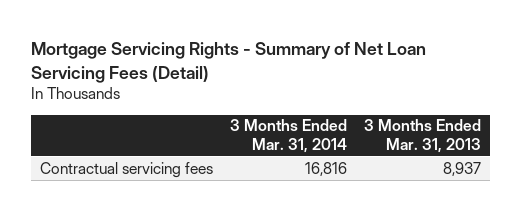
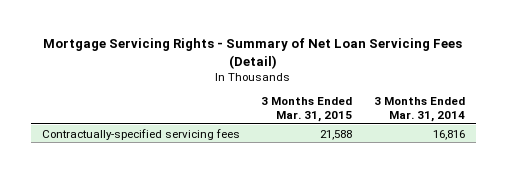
[364,119,482,154] 3 Months Ended Mar. 31, 2013 -> none
none -> [261,96,353,123] 3 Months Ended Mar. 31, 2015
[39,161,213,178] Contractual servicing fees -> [41,128,240,140] Contractually-specified servicing fees

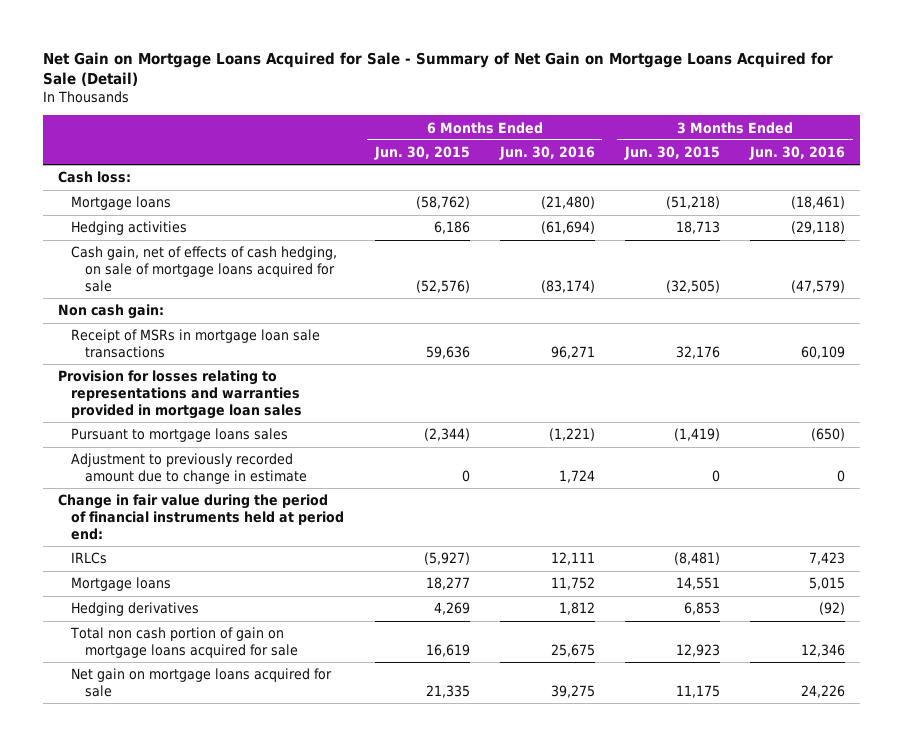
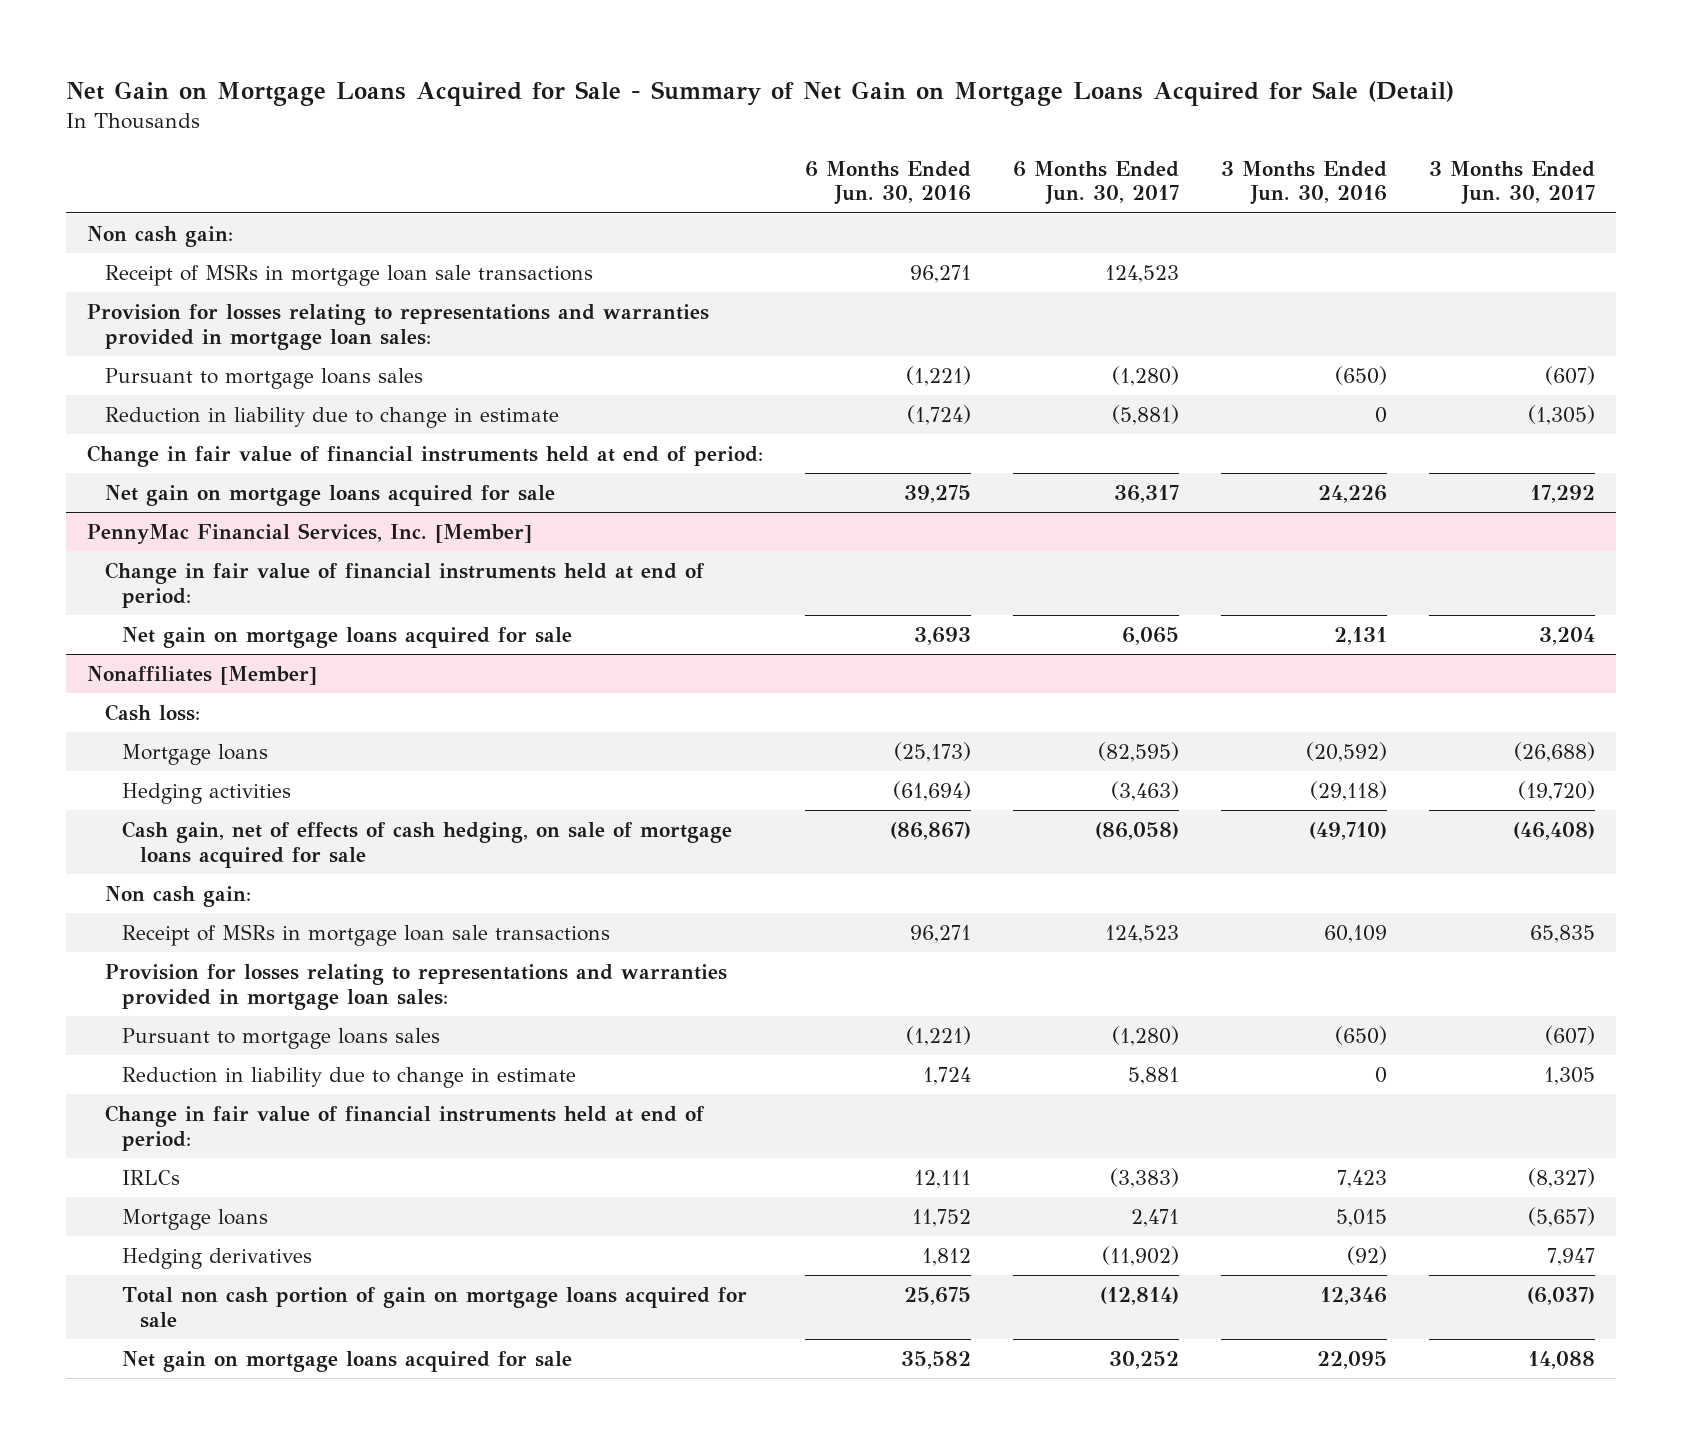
[373,146,470,161] Jun. 30, 2015 -> none
[623,146,720,161] Jun. 30, 2015 -> none
none -> [1012,160,1179,206] 6 Months Ended Jun. 30, 2017
none -> [1428,160,1595,206] 3 Months Ended Jun. 30, 2017
none -> [87,225,234,247] Non cash gain:
none -> [104,263,593,286] Receipt of MSRs in mortgage loan sale transactions
none -> [87,303,710,350] Provision for losses relating to representations and warranties provided in mortgage loan sales:
none -> [104,367,423,389] Pursuant to mortgage loans sales
none -> [104,406,559,428] Reduction in liability due to change in estimate
none -> [87,444,764,467] Change in fair value of financial instruments held at end of period:
[71,668,333,697] Net gain on mortgage loans acquired for sale -> [104,484,555,506] Net gain on mortgage loans acquired for sale
none -> [87,522,533,544] PennyMac Financial Services, Inc. [Member]
none -> [104,561,705,608] Change in fair value of financial instruments held at end of period:
none -> [122,626,573,648] Net gain on mortgage loans acquired for sale
none -> [87,665,318,685] Nonaffiliates [Member]
[540,196,595,210] (21,480) -> [893,741,971,762] (25,173)
[791,196,846,210] (18,461) -> [1305,741,1387,762] (20,592)
[540,279,595,293] (83,174) -> [889,821,971,840] (86,867)
[791,279,846,293] (47,579) -> [1308,821,1387,840] (49,710)
[58,370,303,419] Provision for losses relating to representations and warranties provided in mortgage loan sales -> [104,963,727,1010] Provision for losses relating to representations and warranties provided in mortgage loan sales:
[71,453,307,484] Adjustment to previously recorded amount due to change in estimate -> [122,1066,577,1088] Reduction in liability due to change in estimate
[58,494,345,540] Change in fair value during the period of financial instruments held at period end: -> [104,1104,705,1151] Change in fair value of financial instruments held at end of period:
none -> [122,1350,573,1372] Net gain on mortgage loans acquired for sale

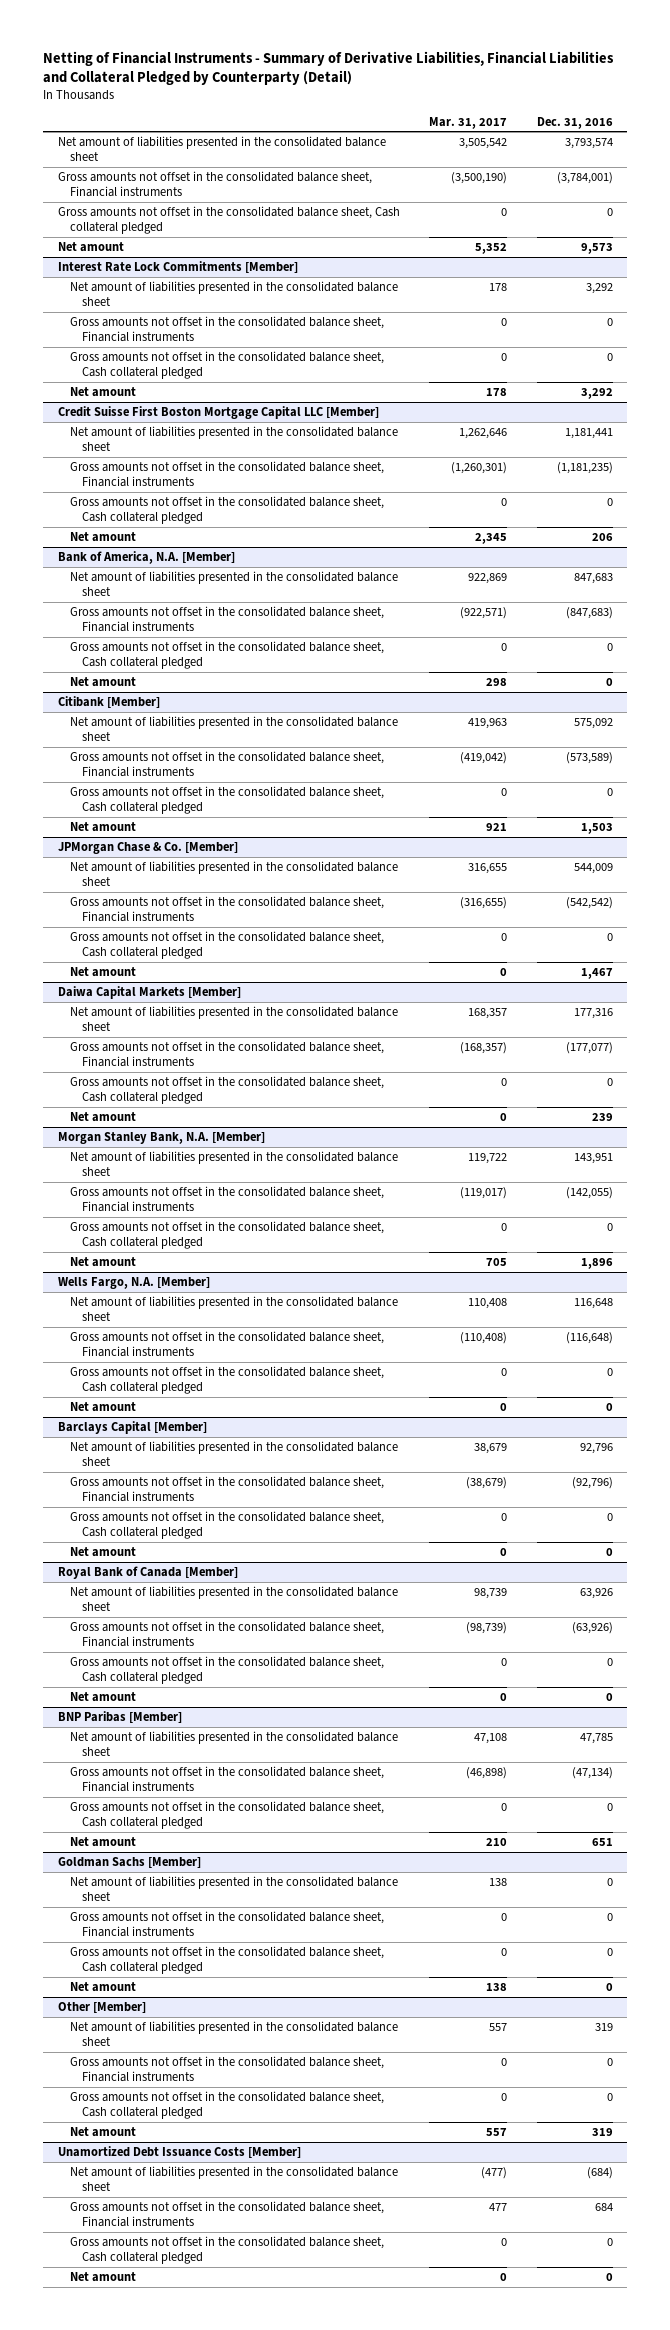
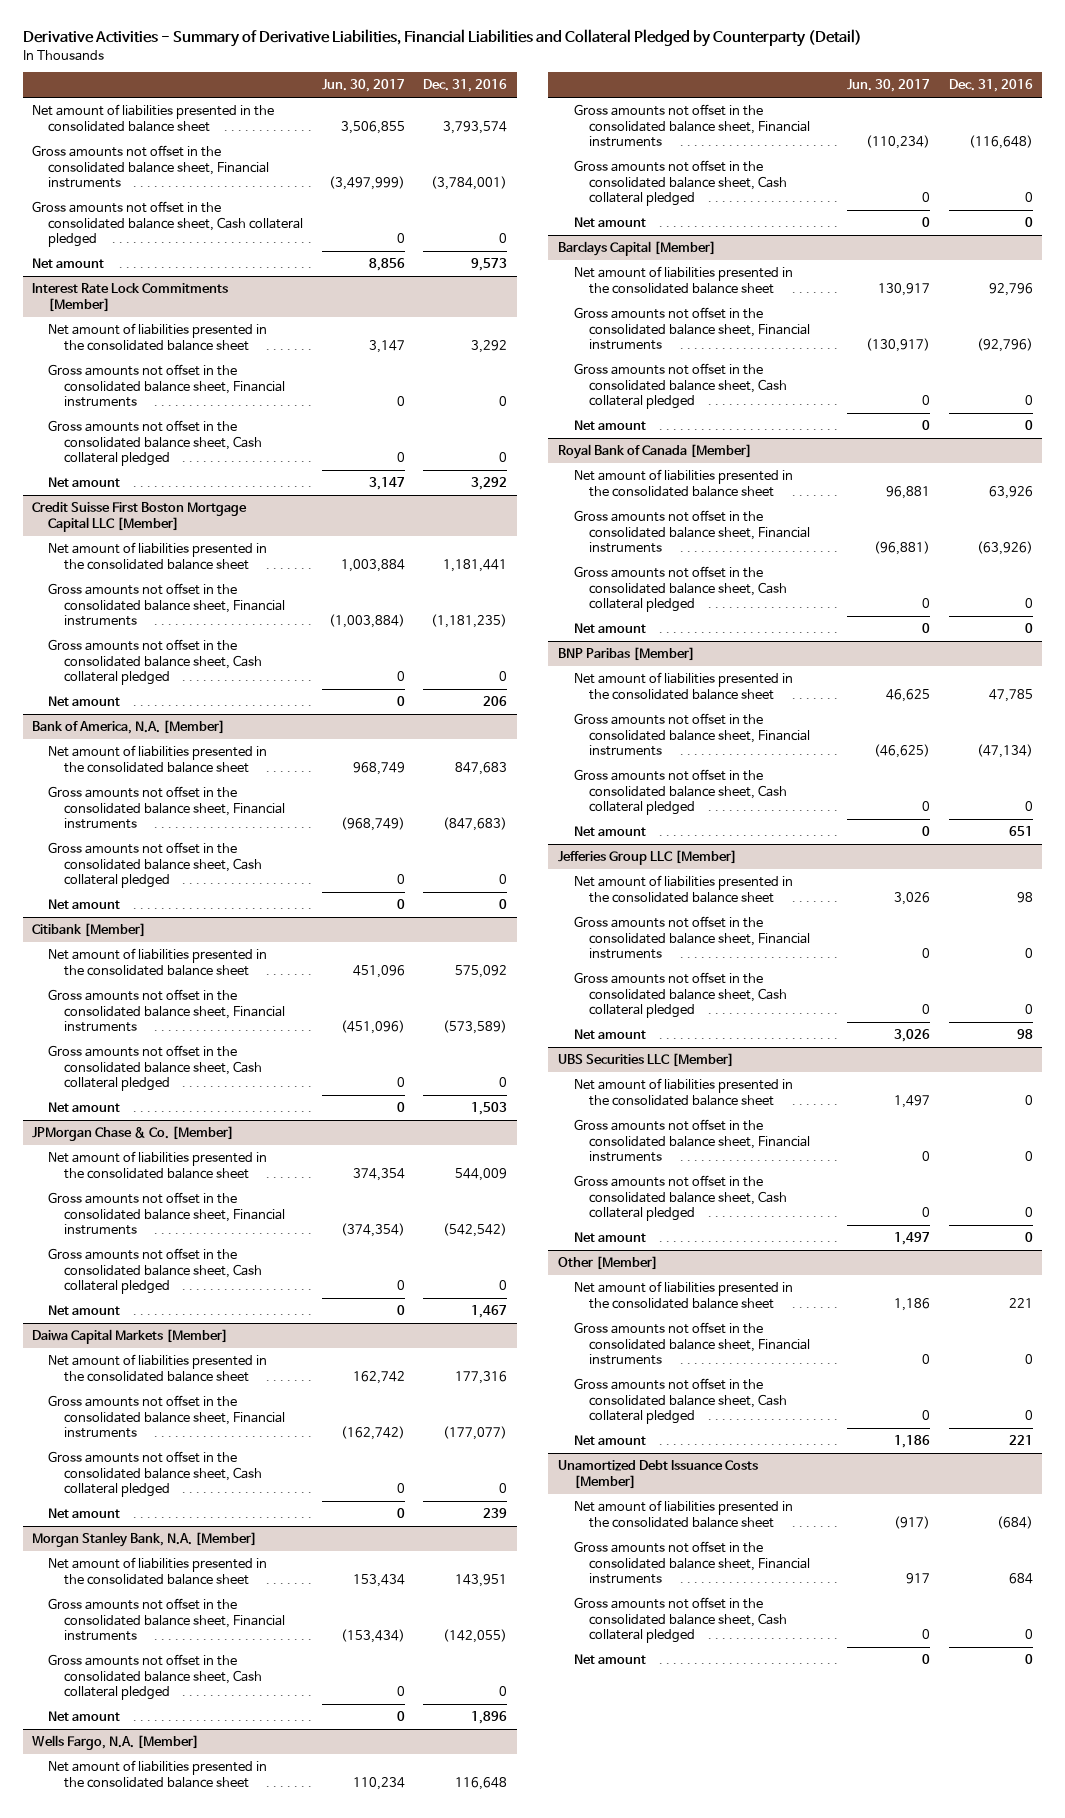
[43,50,615,86] Netting of Financial Instruments - Summary of Derivative Liabilities, Financial Liabilities and Collateral Pledged by Counterparty (Detail) -> [22,29,862,48] Derivative Activities - Summary of Derivative Liabilities, Financial Liabilities and Collateral Pledged by Counterparty (Detail)
[429,116,508,129] Mar. 31, 2017 -> none
none -> [321,79,405,93] Jun. 30, 2017
[57,1856,201,1868] Goldman Sachs [Member] -> none
none -> [557,850,737,866] Jefferies Group LLC [Member]
none -> [573,875,793,903] Net amount of liabilities presented in the consolidated balance sheet
none -> [573,916,811,960] Gross amounts not offset in the consolidated balance sheet, Financial instruments
none -> [573,972,788,1019] Gross amounts not offset in the consolidated balance sheet, Cash collateral pledged
none -> [573,1029,646,1040] Net amount
none -> [557,1053,734,1068] UBS Securities LLC [Member]
[594,2022,613,2031] 319 -> [1008,1297,1033,1308] 221
[591,2127,613,2136] 319 -> [1008,1435,1033,1446] 221

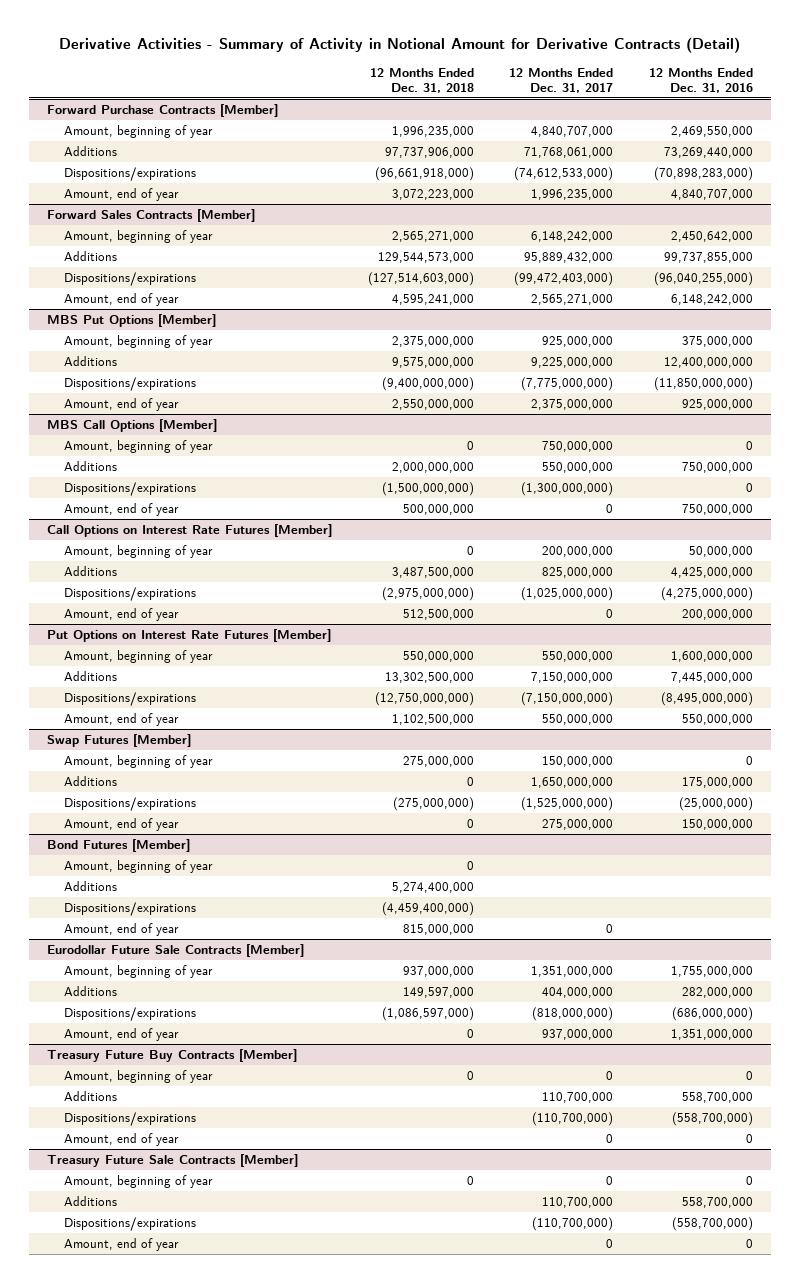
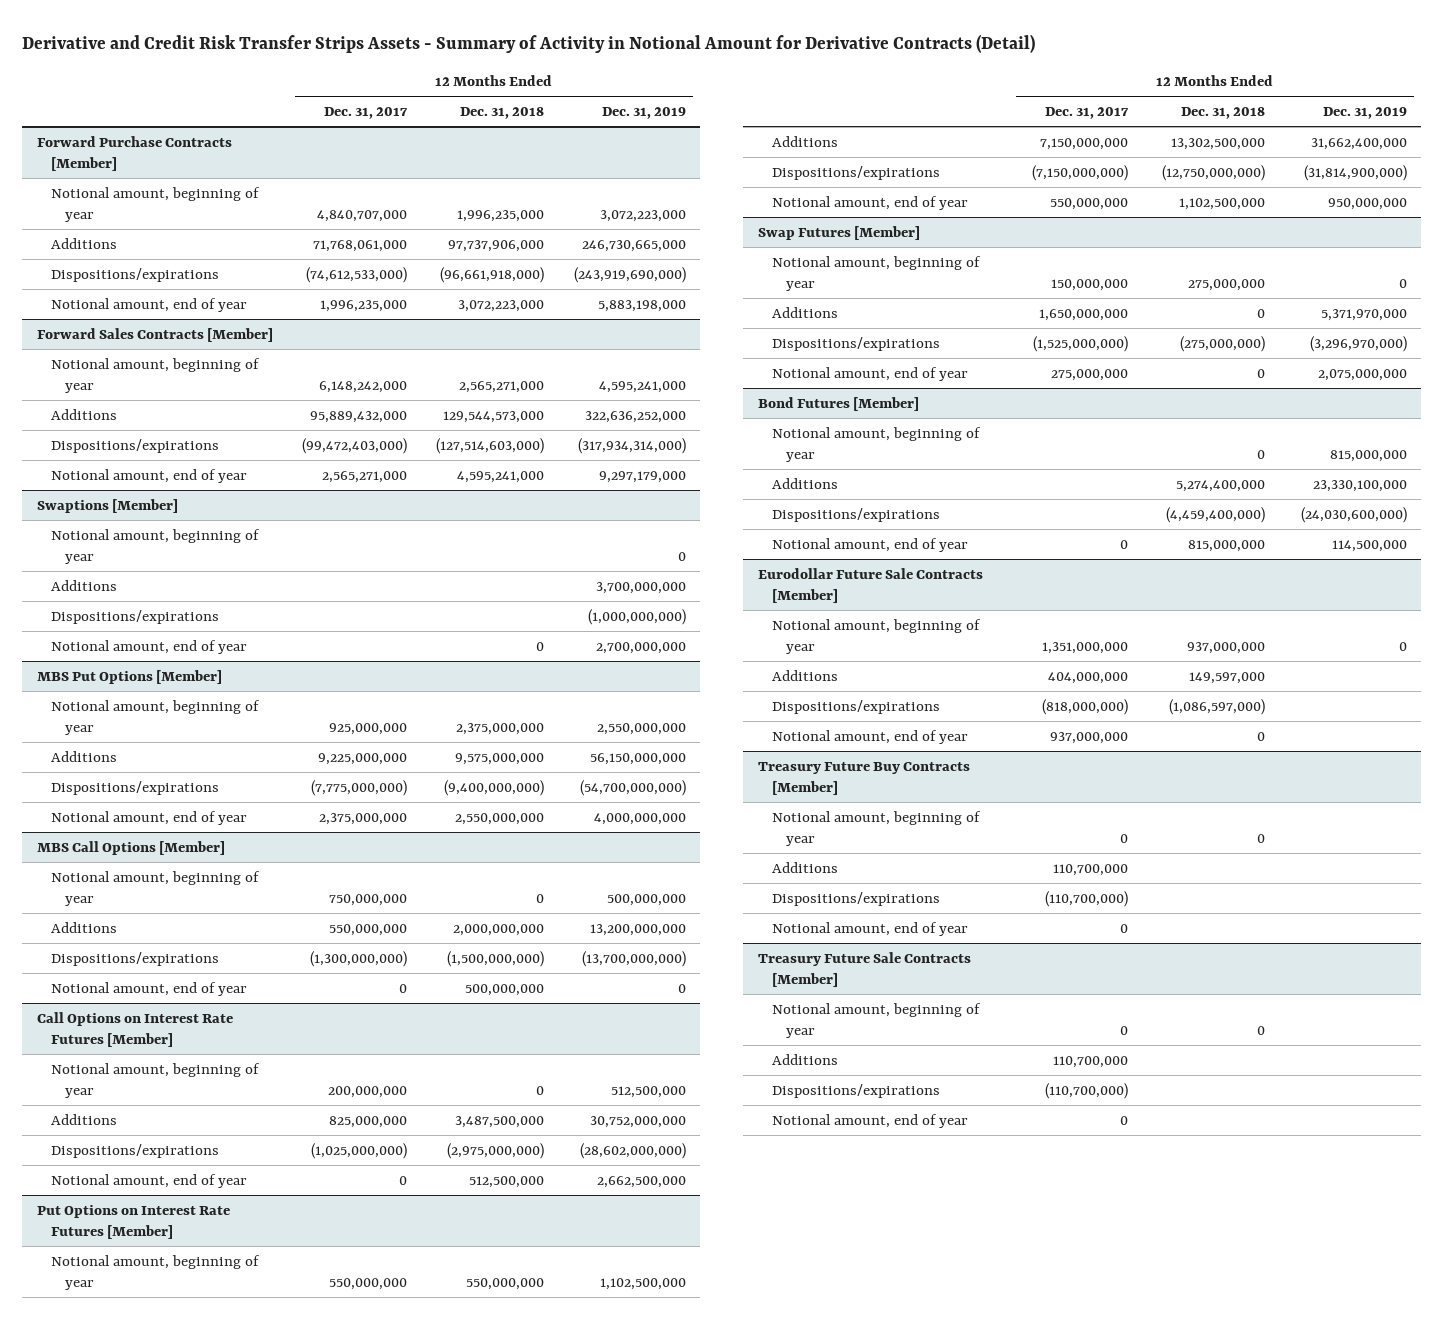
[59,37,741,54] Derivative Activities - Summary of Activity in Notional Amount for Derivative Contracts (Detail) -> [22,33,1036,53] Derivative and Credit Risk Transfer Strips Assets - Summary of Activity in Notional Amount for Derivative Contracts (Detail)
[648,67,753,93] 12 Months Ended Dec. 31, 2016 -> none
none -> [601,106,686,119] Dec. 31, 2019
[64,124,214,138] Amount, beginning of year -> [50,186,260,222] Notional amount, beginning of year
[64,187,180,201] Amount, end of year -> [50,297,247,312] Notional amount, end of year
[64,229,214,243] Amount, beginning of year -> [50,357,260,393] Notional amount, beginning of year
[64,292,180,306] Amount, end of year -> [50,468,247,483] Notional amount, end of year
none -> [36,498,178,513] Swaptions [Member]
none -> [50,528,260,564] Notional amount, beginning of year
none -> [50,579,117,591] Additions
none -> [50,609,219,624] Dispositions/expirations
none -> [50,639,247,654] Notional amount, end of year
[64,334,214,348] Amount, beginning of year -> [50,699,260,735] Notional amount, beginning of year
[64,397,180,411] Amount, end of year -> [50,810,247,825] Notional amount, end of year
[64,439,214,453] Amount, beginning of year -> [50,870,260,906] Notional amount, beginning of year
[64,502,180,516] Amount, end of year -> [50,981,247,996] Notional amount, end of year
[64,544,214,558] Amount, beginning of year -> [50,1062,260,1098] Notional amount, beginning of year
[64,607,180,621] Amount, end of year -> [50,1173,247,1188] Notional amount, end of year
[64,649,214,663] Amount, beginning of year -> [50,1254,260,1290] Notional amount, beginning of year
[64,712,180,726] Amount, end of year -> [771,195,968,210] Notional amount, end of year
[64,754,214,768] Amount, beginning of year -> [771,255,981,291] Notional amount, beginning of year
[64,817,180,831] Amount, end of year -> [771,366,968,381] Notional amount, end of year
[64,859,214,873] Amount, beginning of year -> [771,426,981,462] Notional amount, beginning of year
[64,922,180,936] Amount, end of year -> [771,537,968,552] Notional amount, end of year
[64,964,214,978] Amount, beginning of year -> [771,618,981,654] Notional amount, beginning of year
[64,1027,180,1041] Amount, end of year -> [771,729,968,744] Notional amount, end of year
[64,1069,214,1083] Amount, beginning of year -> [771,810,981,846] Notional amount, beginning of year
[64,1132,180,1146] Amount, end of year -> [771,921,968,936] Notional amount, end of year
[64,1174,214,1188] Amount, beginning of year -> [771,1002,981,1038] Notional amount, beginning of year
[64,1237,180,1251] Amount, end of year -> [771,1113,968,1128] Notional amount, end of year

